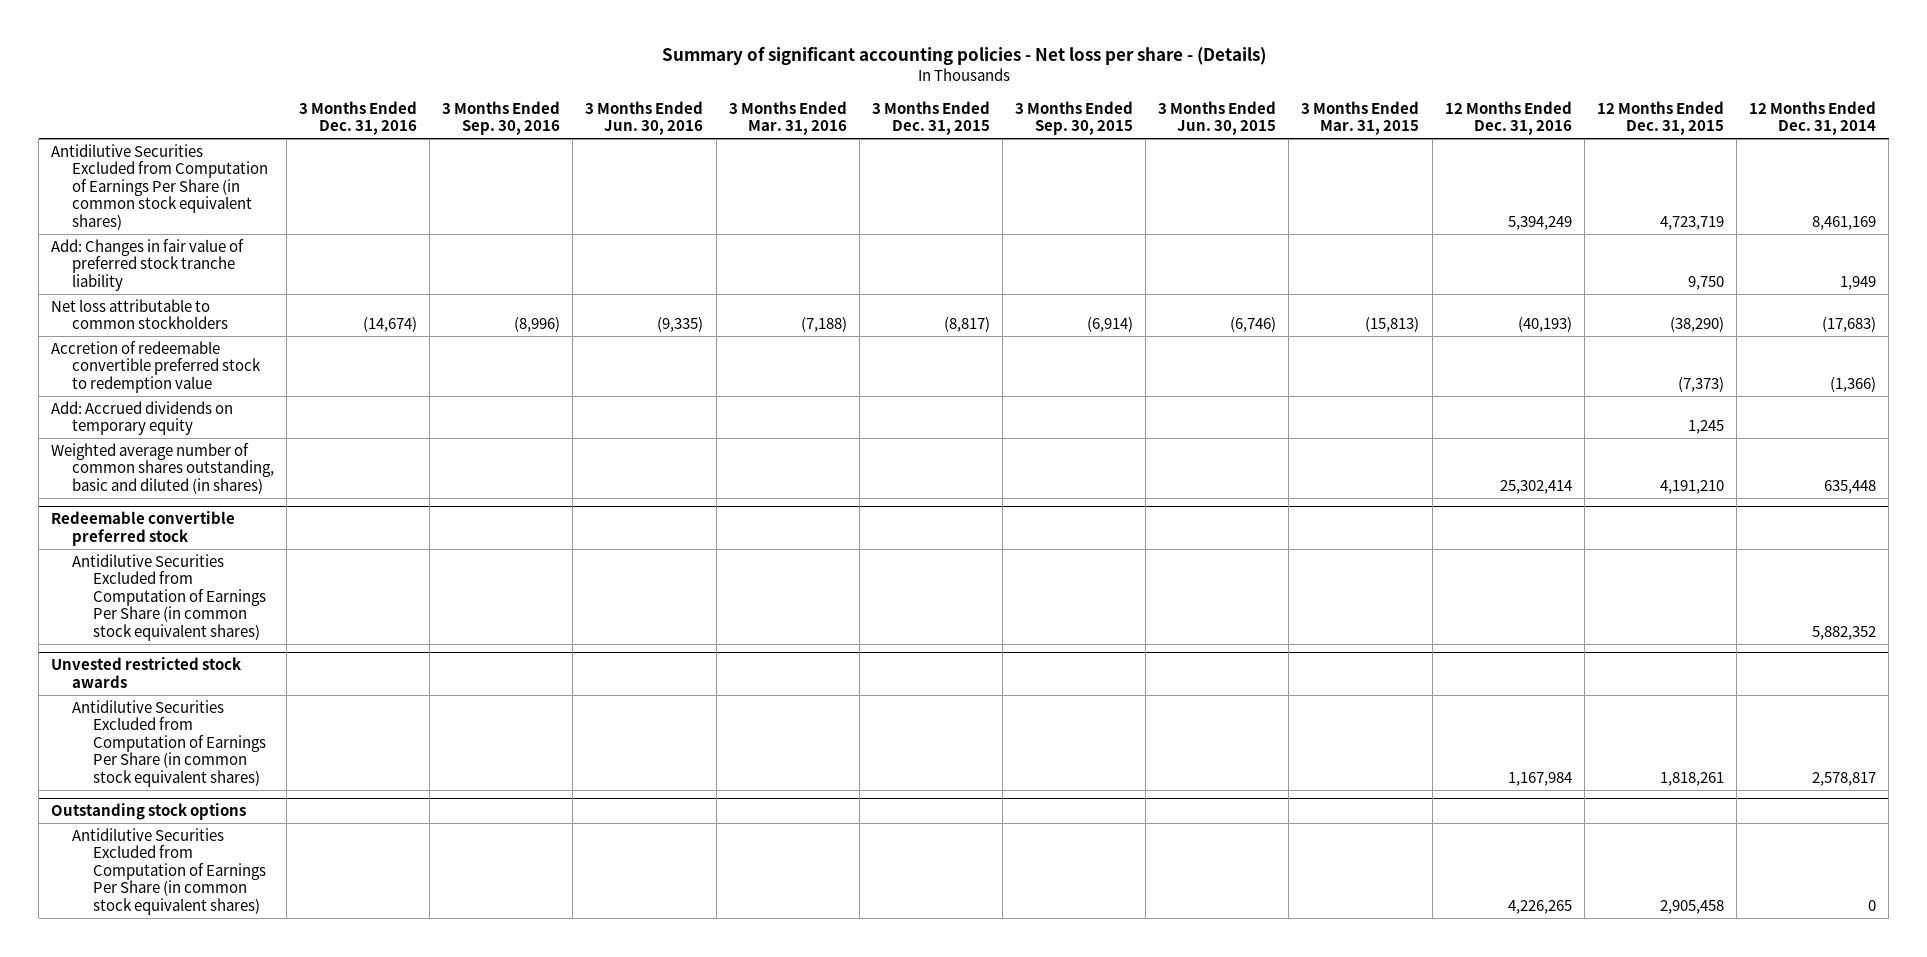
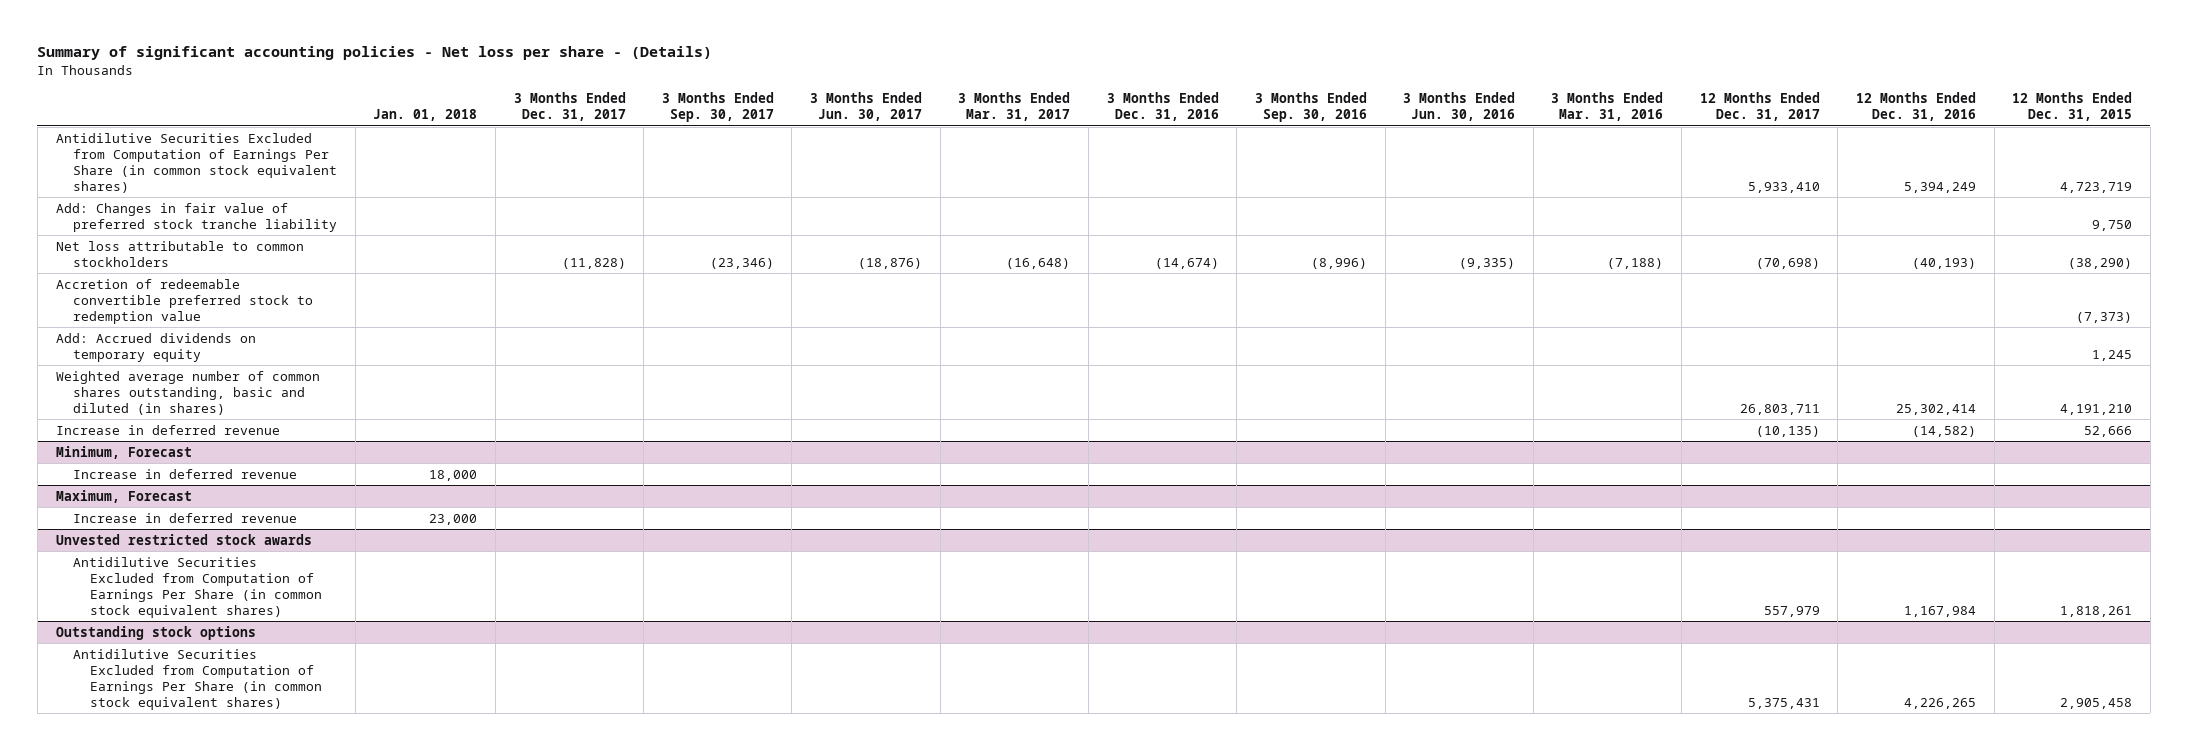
[871,100,990,136] 3 Months Ended Dec. 31, 2015 -> none
[1015,100,1134,136] 3 Months Ended Sep. 30, 2015 -> none
[1158,100,1277,136] 3 Months Ended Jun. 30, 2015 -> none
[1301,100,1420,136] 3 Months Ended Mar. 31, 2015 -> none
[1749,100,1877,136] 12 Months Ended Dec. 31, 2014 -> none
none -> [373,109,478,122] Jan. 01, 2018
none -> [513,92,626,122] 3 Months Ended Dec. 31, 2017
none -> [661,92,774,123] 3 Months Ended Sep. 30, 2017
none -> [810,92,923,122] 3 Months Ended Jun. 30, 2017
none -> [958,92,1071,122] 3 Months Ended Mar. 31, 2017
none -> [1699,92,1820,122] 12 Months Ended Dec. 31, 2017
[51,511,236,547] Redeemable convertible preferred stock -> none
[71,553,266,641] Antidilutive Securities Excluded from Computation of Earnings Per Share (in common stock equivalent shares) -> none
none -> [55,424,280,435] Increase in deferred revenue
none -> [55,445,192,459] Minimum, Forecast
none -> [73,468,298,479] Increase in deferred revenue
none -> [55,489,192,503] Maximum, Forecast
none -> [73,512,298,523] Increase in deferred revenue

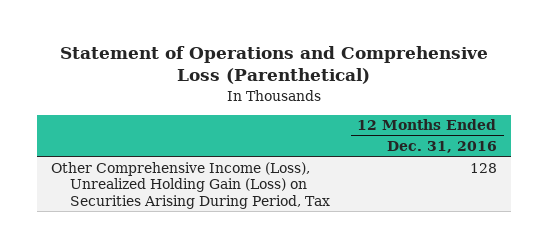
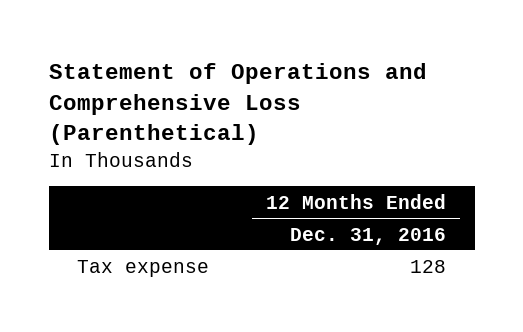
[51,161,330,209] Other Comprehensive Income (Loss), Unrealized Holding Gain (Loss) on Securities Arising During Period, Tax -> [77,260,210,278] Tax expense

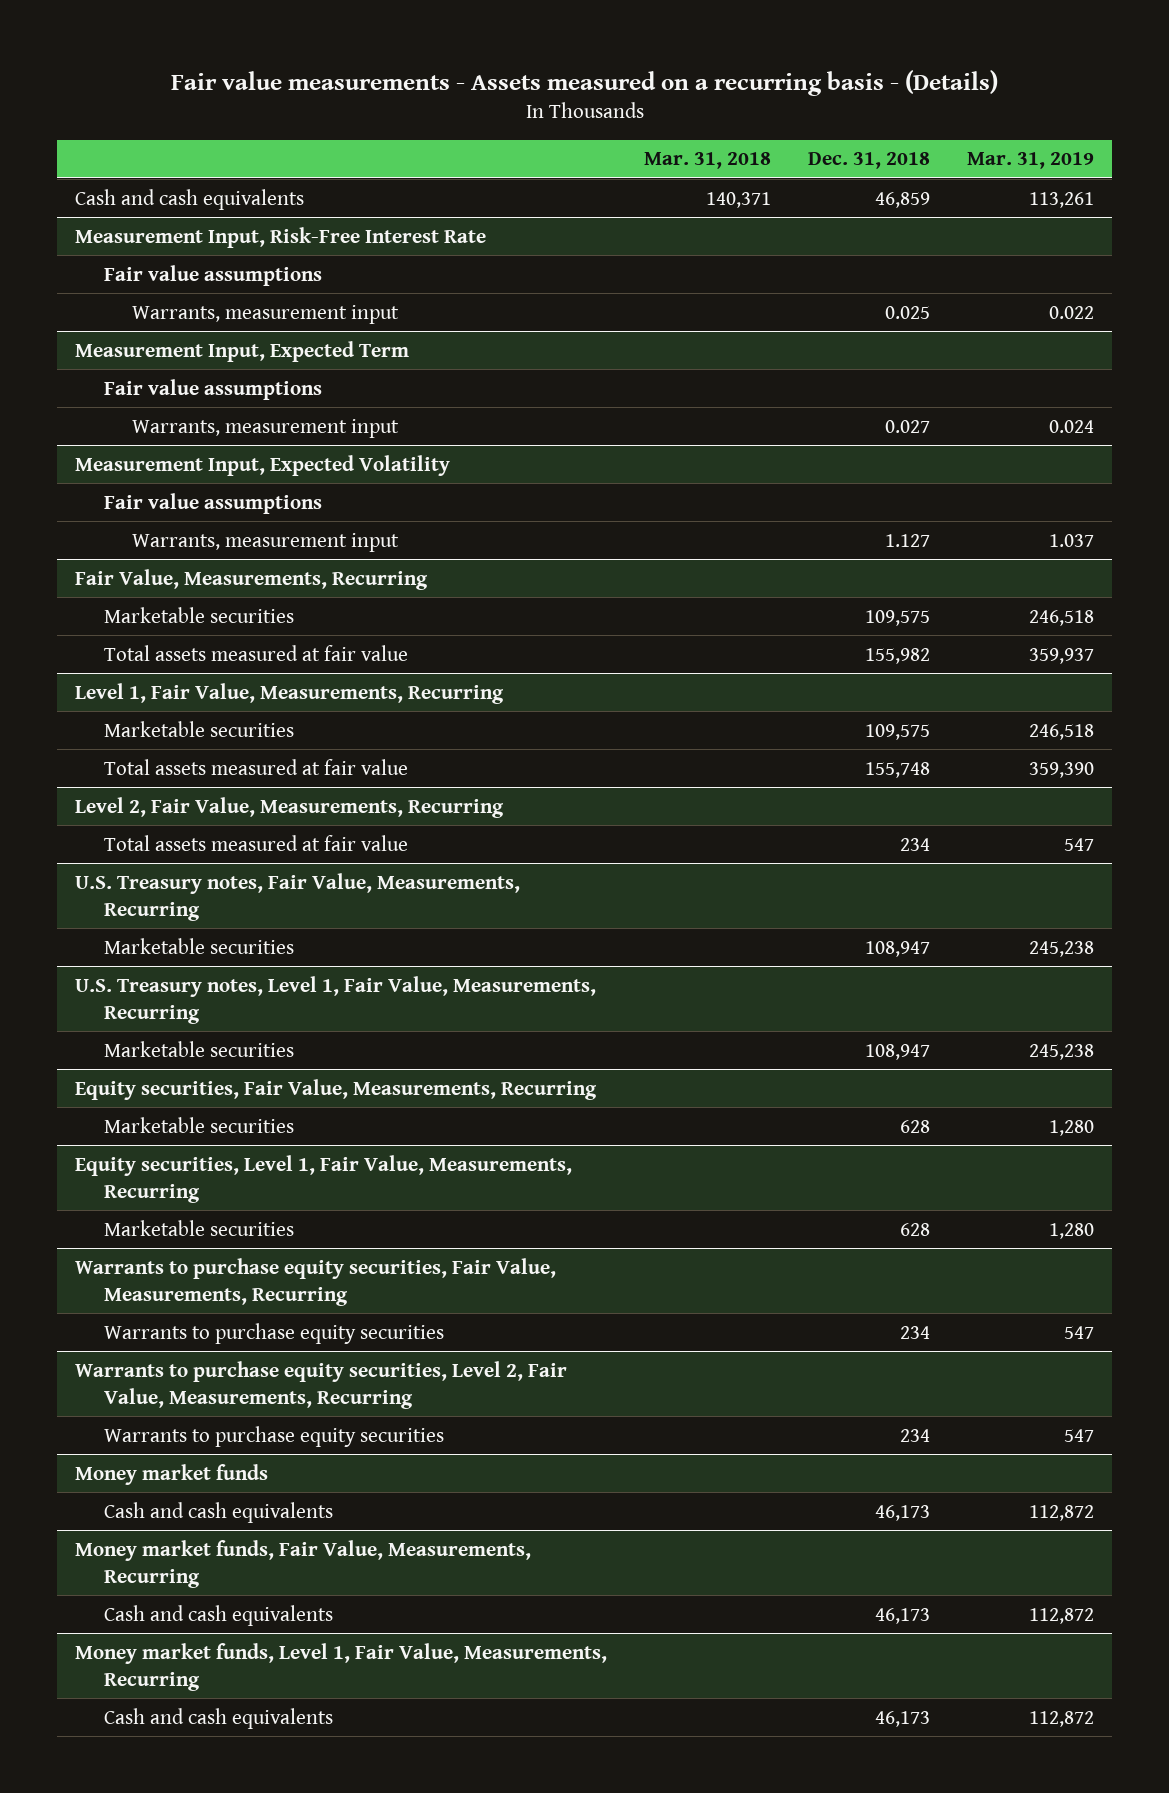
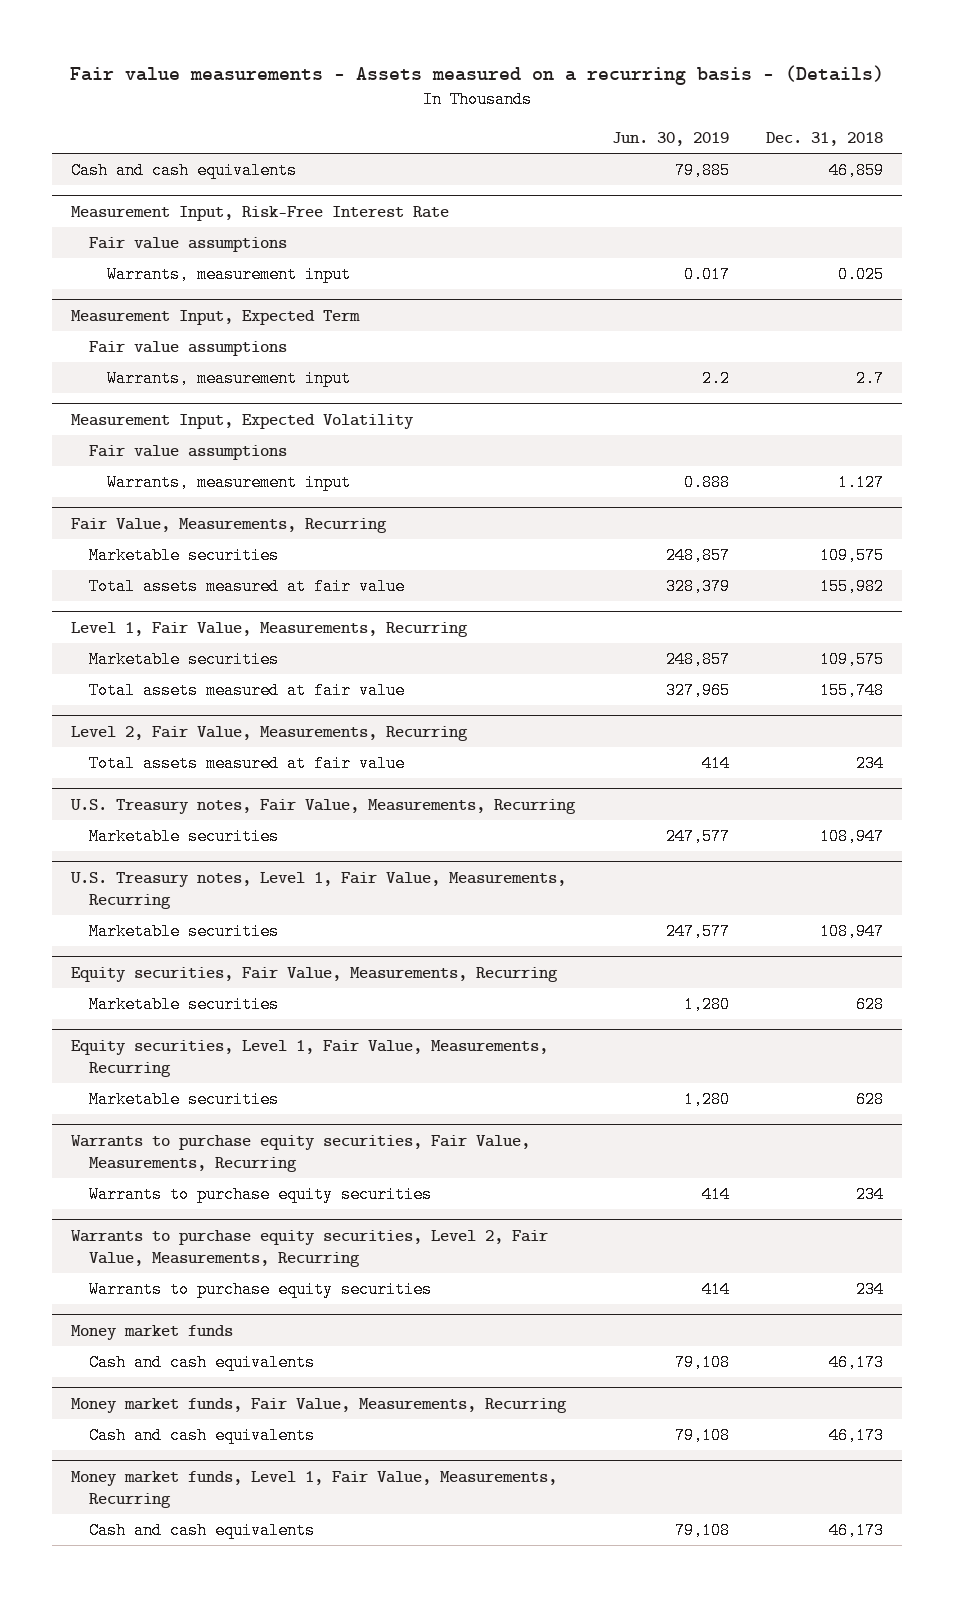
[644,152,772,170] Mar. 31, 2018 -> none
[967,152,1095,170] Mar. 31, 2019 -> none
none -> [611,131,729,146] Jun. 30, 2019
[885,419,931,433] 0.027 -> [856,370,885,388] 2.7

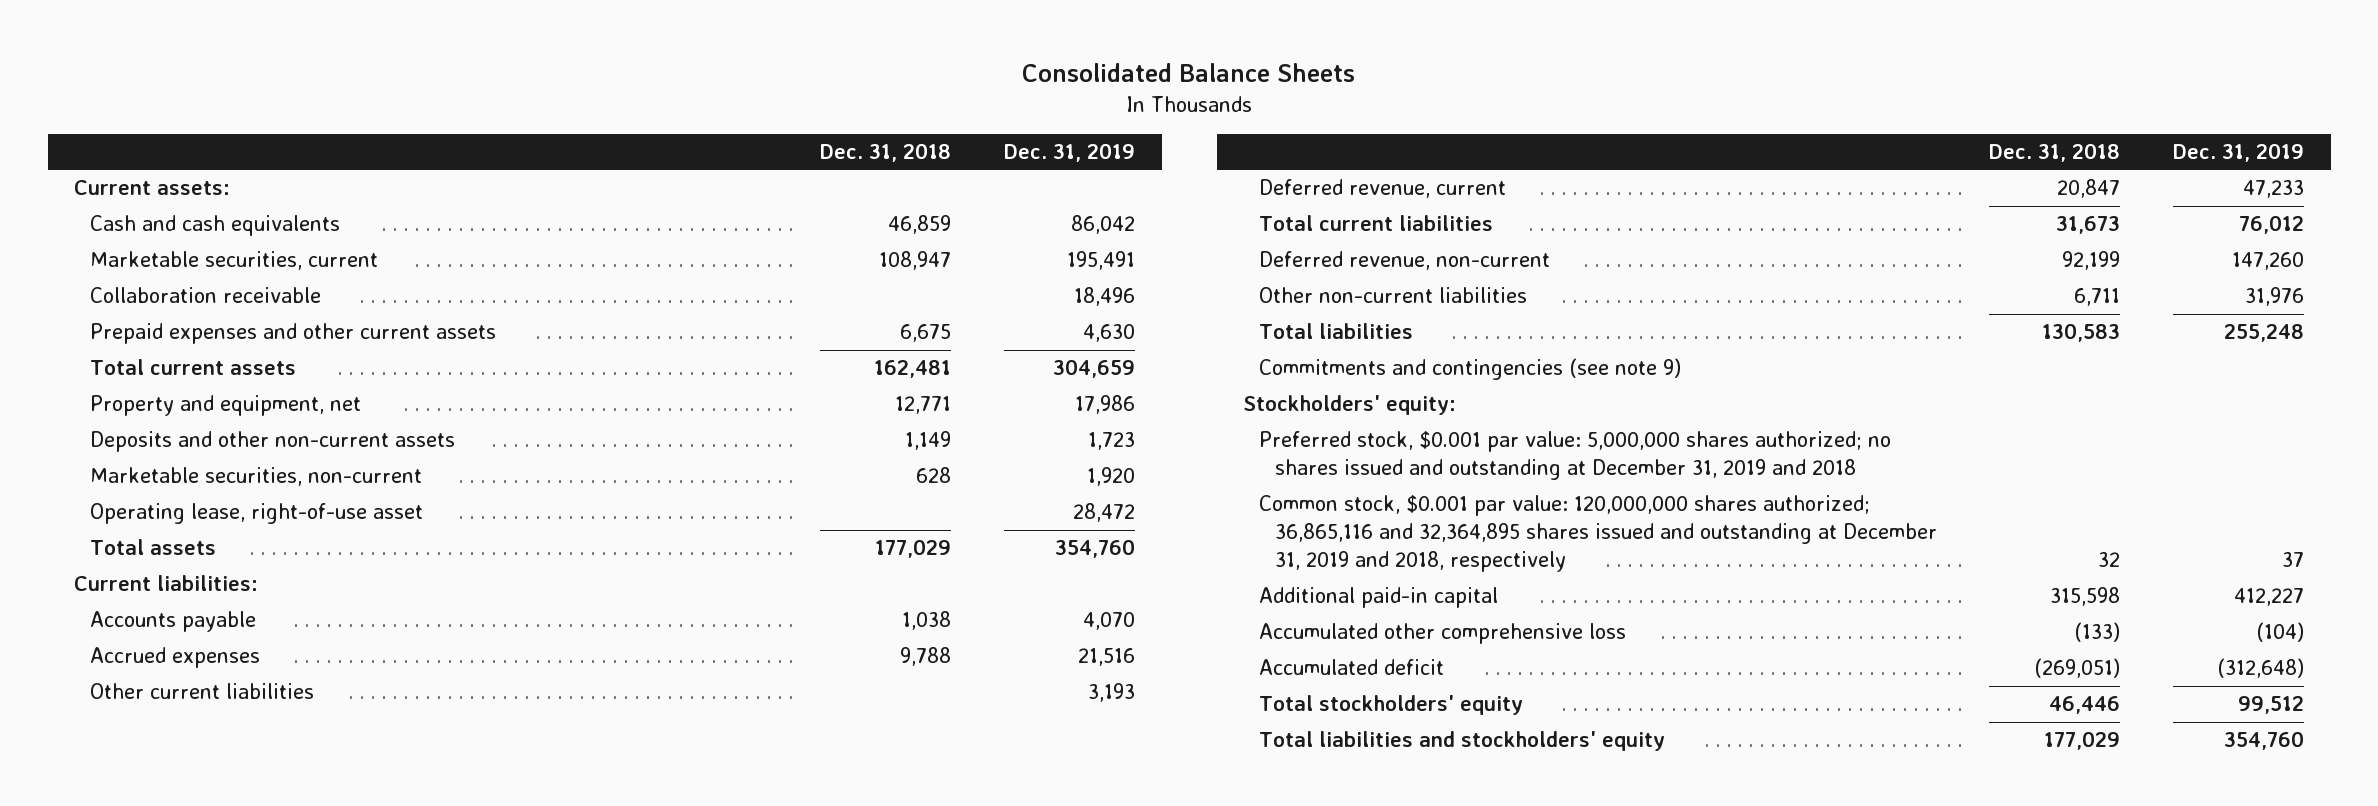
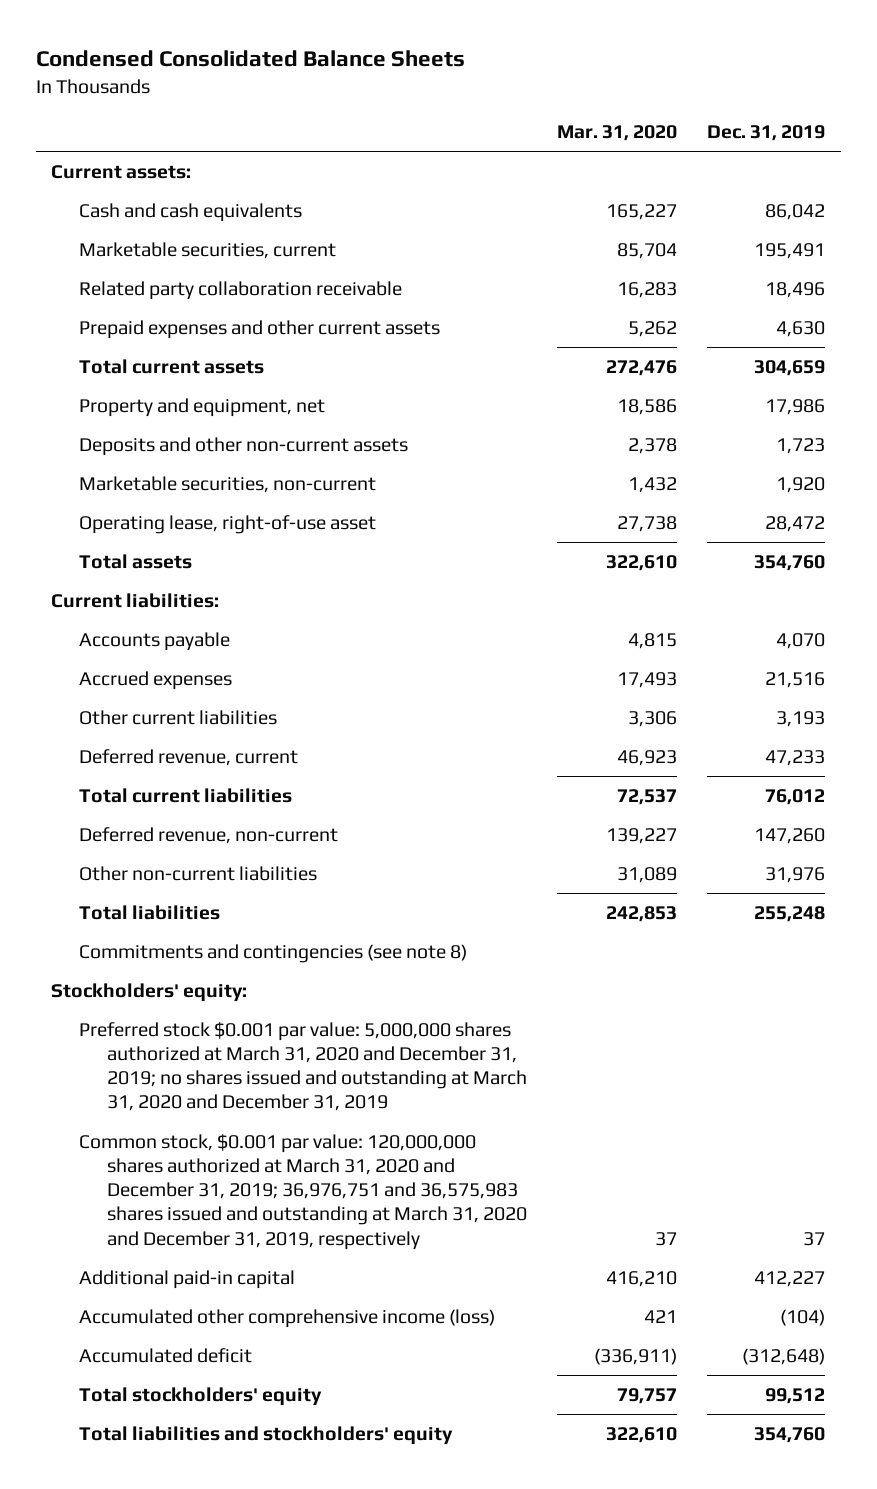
[1022,62,1356,82] Consolidated Balance Sheets -> [36,50,466,68] Condensed Consolidated Balance Sheets
[820,142,952,162] Dec. 31, 2018 -> none
none -> [557,125,678,142] Mar. 31, 2020
[89,287,321,304] Collaboration receivable -> [79,280,403,300] Related party collaboration receivable
[1258,358,1681,381] Commitments and contingencies (see note 9) -> [79,943,468,963] Commitments and contingencies (see note 8)
[1258,431,1891,481] Preferred stock, $0.001 par value: 5,000,000 shares authorized; no shares issued and outstanding at December 31, 2019 and 2018 -> [79,1021,527,1112] Preferred stock $0.001 par value: 5,000,000 shares authorized at March 31, 2020 and December 31, 2019; no shares issued and outstanding at March 31, 2020 and December 31, 2019
[1258,495,1937,573] Common stock, $0.001 par value: 120,000,000 shares authorized; 36,865,116 and 32,364,895 shares issued and outstanding at December 31, 2019 and 2018, respectively -> [79,1133,527,1250] Common stock, $0.001 par value: 120,000,000 shares authorized at March 31, 2020 and December 31, 2019; 36,976,751 and 36,575,983 shares issued and outstanding at March 31, 2020 and December 31, 2019, respectively
[1258,623,1626,645] Accumulated other comprehensive loss -> [79,1308,496,1328] Accumulated other comprehensive income (loss)

